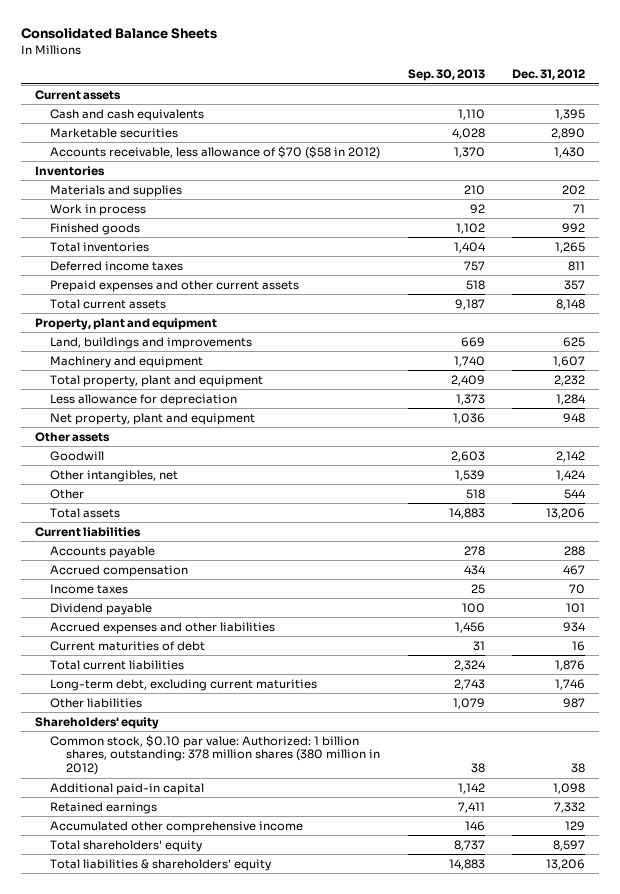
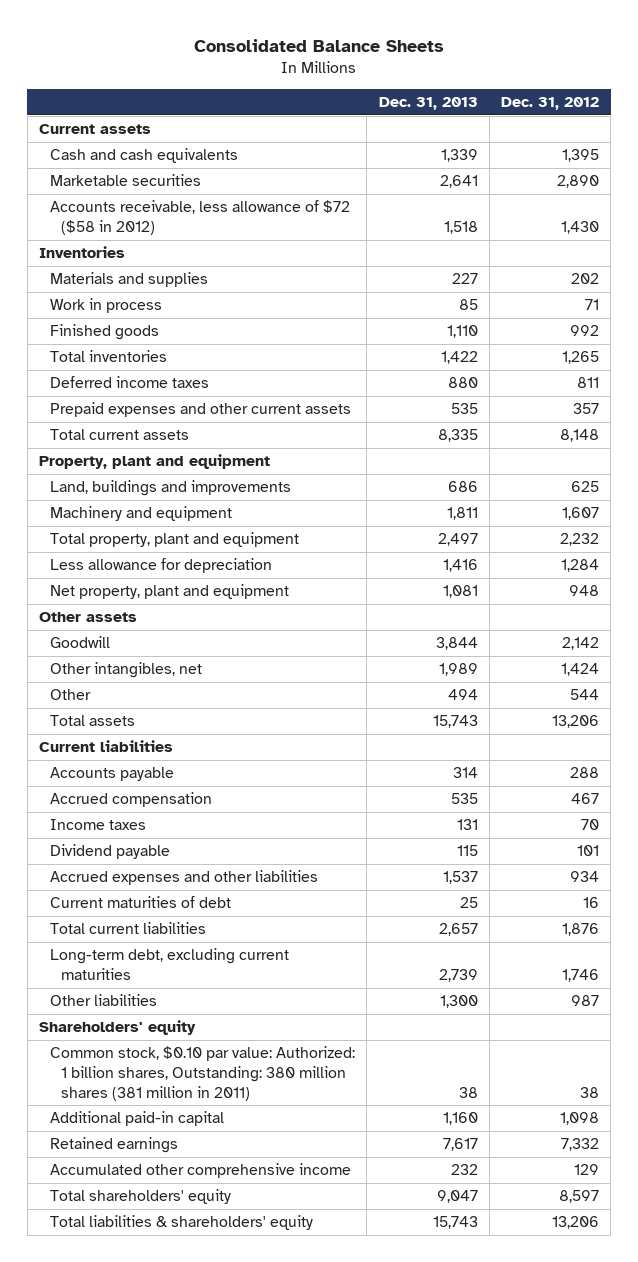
[407,69,485,82] Sep. 30, 2013 -> none
none -> [378,97,478,111] Dec. 31, 2013
[50,145,381,159] Accounts receivable, less allowance of $70 ($58 in 2012) -> [49,200,350,236] Accounts receivable, less allowance of $72 ($58 in 2012)
[50,734,381,776] Common stock, $0.10 par value: Authorized: 1 billion shares, outstanding: 378 million shares (380 million in 2012) -> [49,1046,355,1101] Common stock, $0.10 par value: Authorized: 1 billion shares, Outstanding: 380 million shares (381 million in 2011)

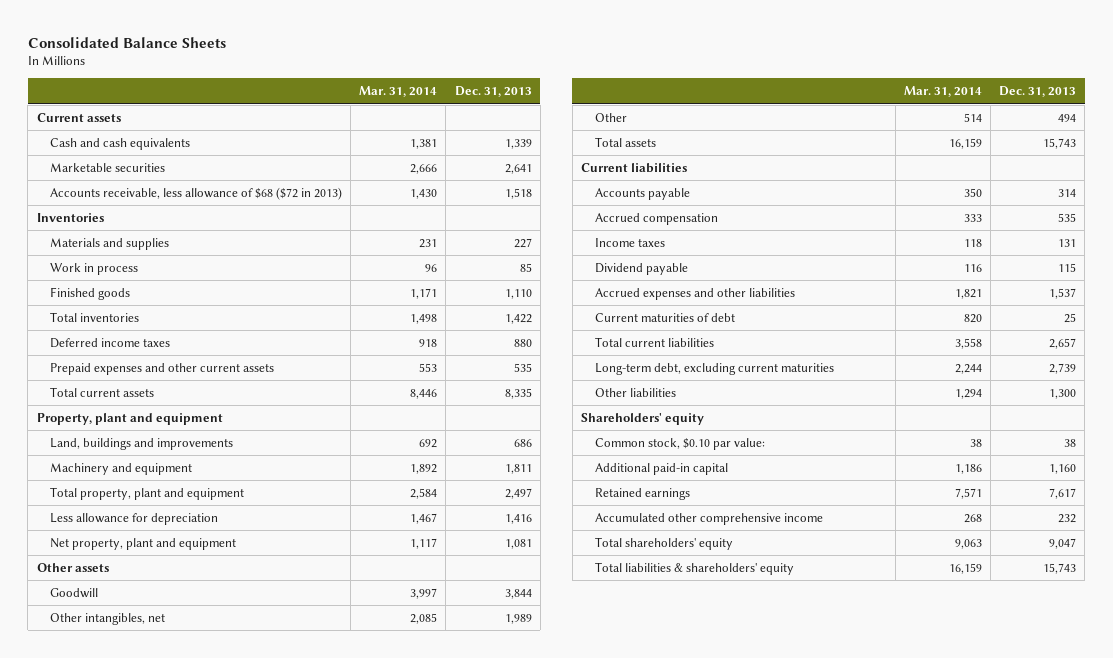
[501,97,600,111] Dec. 31, 2012 -> none
none -> [359,86,438,98] Mar. 31, 2014
[49,200,350,236] Accounts receivable, less allowance of $72 ($58 in 2012) -> [50,186,343,200] Accounts receivable, less allowance of $68 ($72 in 2013)
[49,1046,355,1101] Common stock, $0.10 par value: Authorized: 1 billion shares, Outstanding: 380 million shares (381 million in 2011) -> [594,437,765,450] Common stock, $0.10 par value:

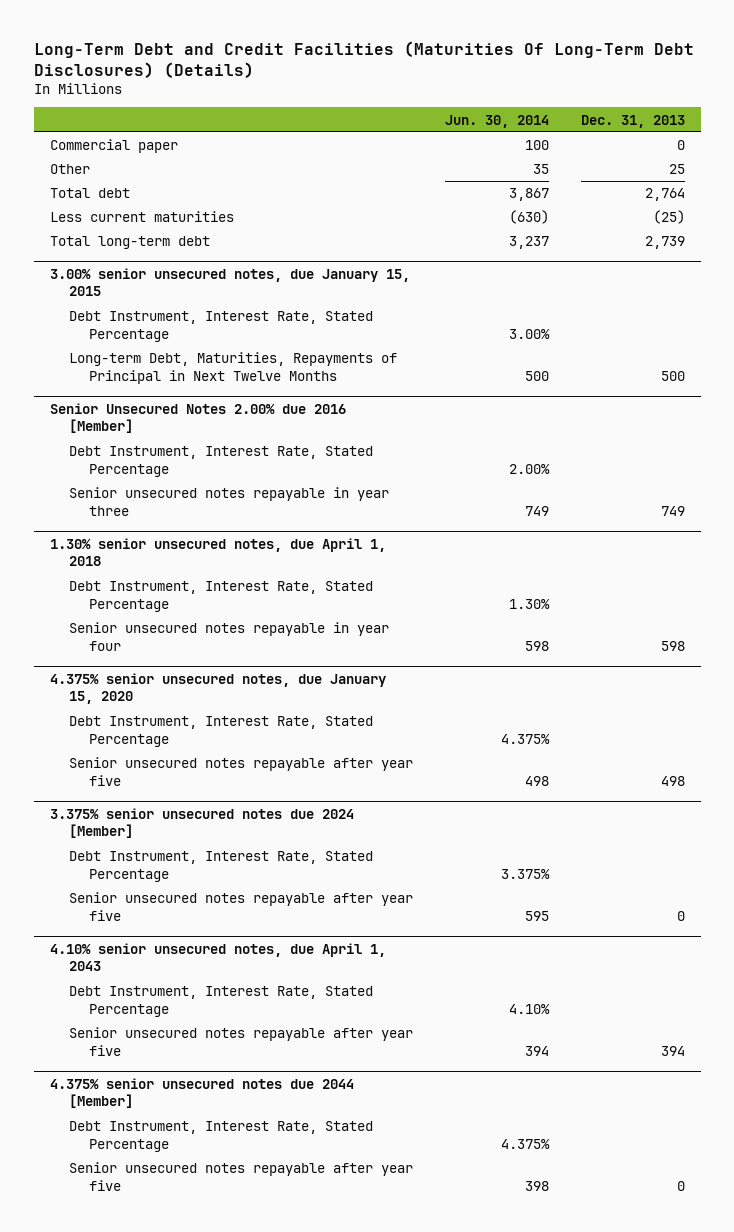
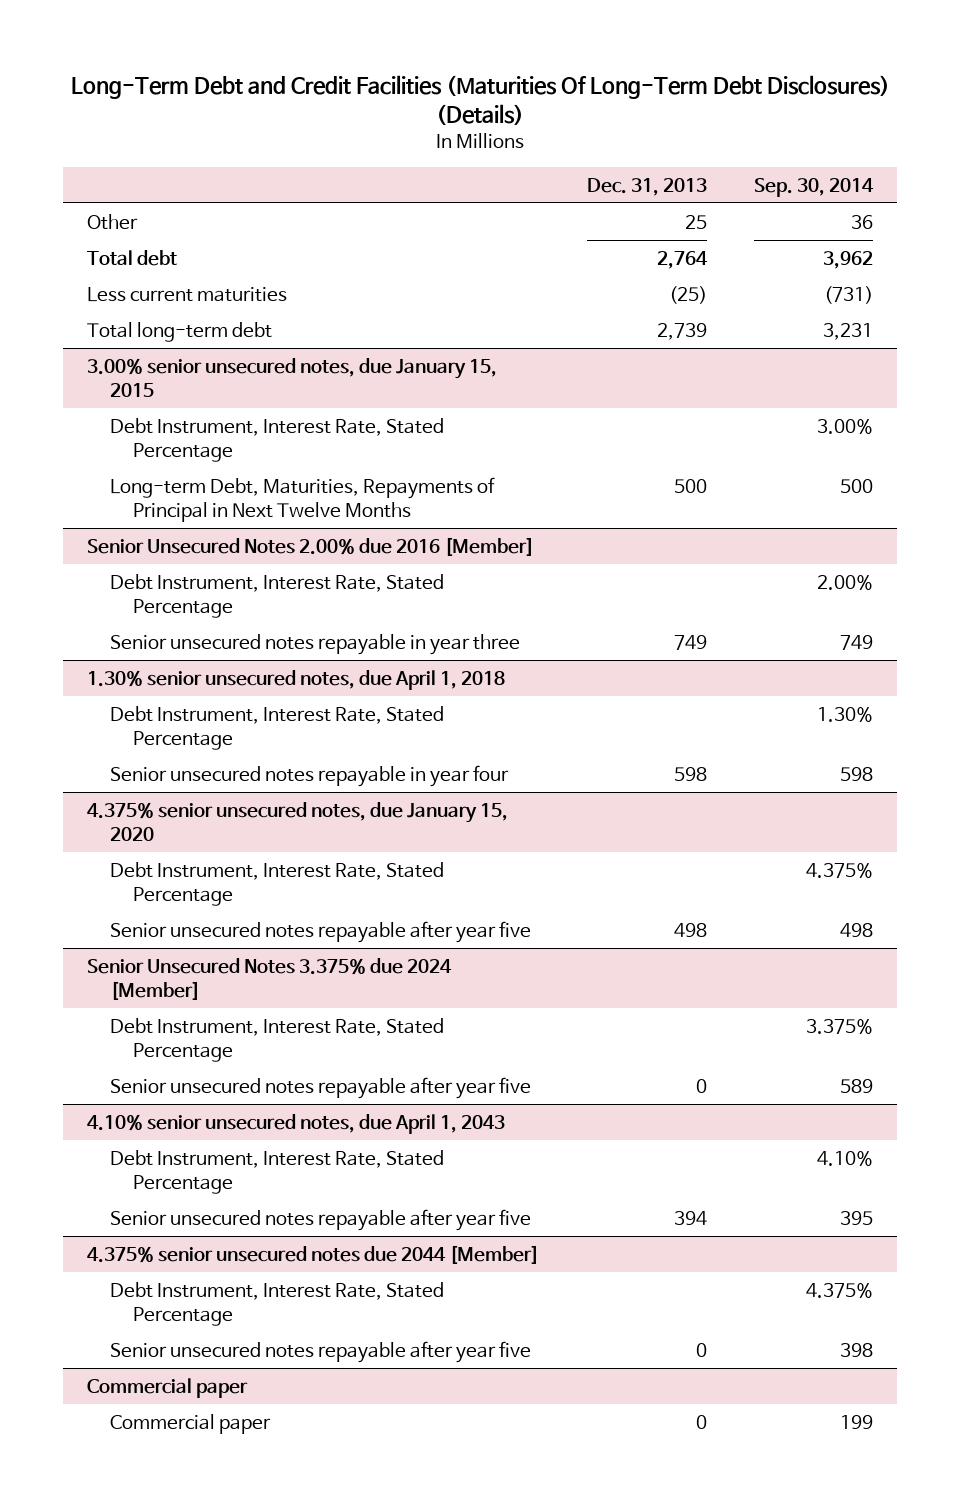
[444,114,549,128] Jun. 30, 2014 -> none
none -> [754,177,875,197] Sep. 30, 2014
[49,139,178,154] Commercial paper -> none
[49,807,354,839] 3.375% senior unsecured notes due 2024 [Member] -> [87,957,453,1000] Senior Unsecured Notes 3.375% due 2024 [Member]
none -> [87,1377,249,1398] Commercial paper
none -> [110,1413,272,1434] Commercial paper

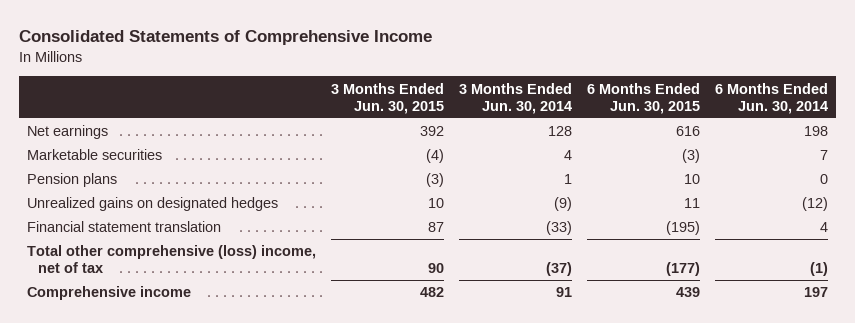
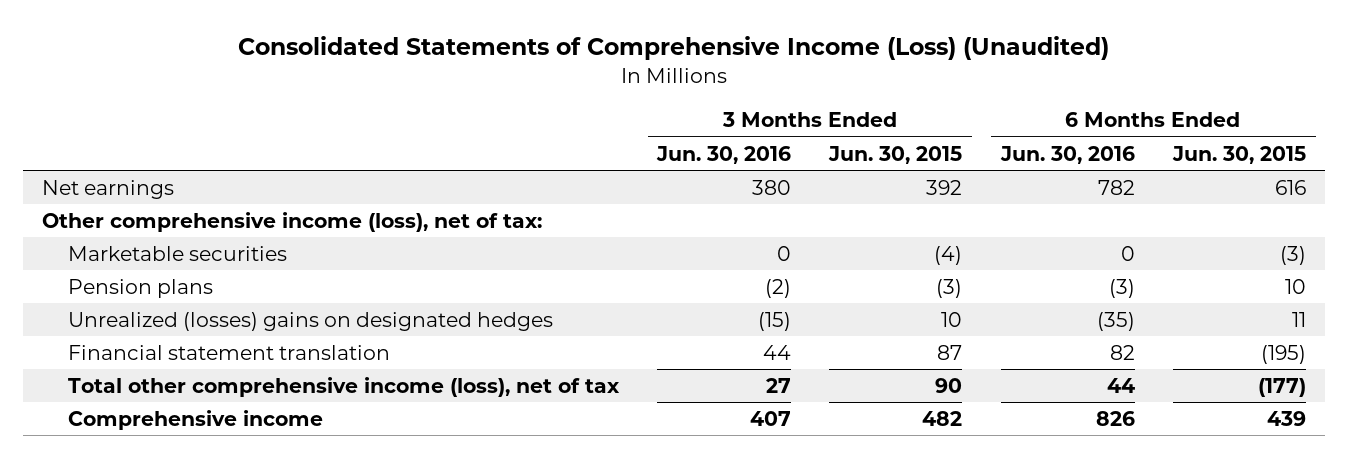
[19,29,433,45] Consolidated Statements of Comprehensive Income -> [238,36,1110,61] Consolidated Statements of Comprehensive Income (Loss) (Unaudited)
[458,82,572,114] 3 Months Ended Jun. 30, 2014 -> none
[715,82,829,114] 6 Months Ended Jun. 30, 2014 -> none
none -> [656,145,792,164] Jun. 30, 2016
none -> [999,145,1135,164] Jun. 30, 2016
none -> [42,211,543,232] Other comprehensive income (loss), net of tax:
[26,197,278,212] Unrealized gains on designated hedges -> [67,311,553,331] Unrealized (losses) gains on designated hedges
[26,245,316,274] Total other comprehensive (loss) income, net of tax -> [67,376,620,397] Total other comprehensive income (loss), net of tax

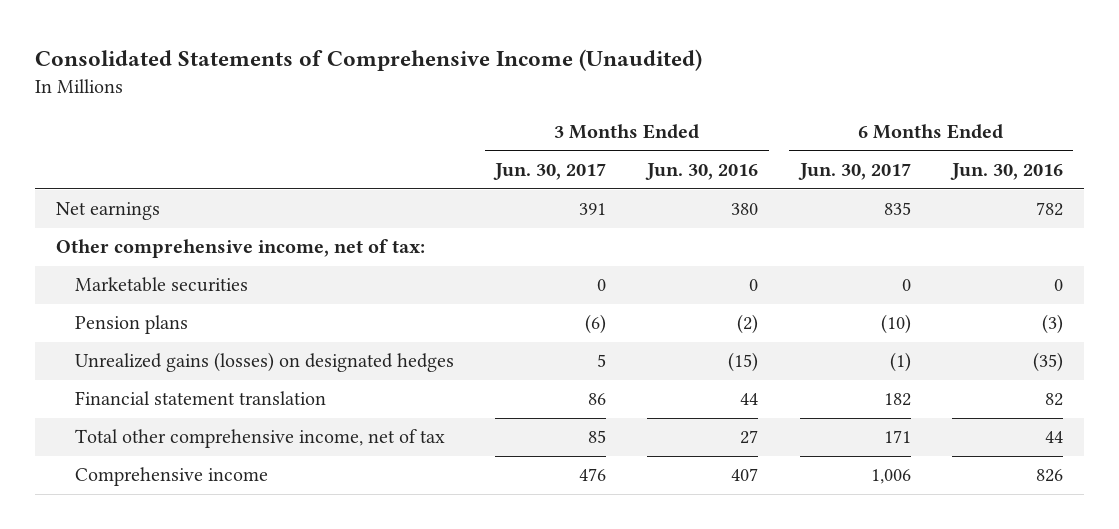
[238,36,1110,61] Consolidated Statements of Comprehensive Income (Loss) (Unaudited) -> [35,48,703,71] Consolidated Statements of Comprehensive Income (Unaudited)
[828,145,963,164] Jun. 30, 2015 -> none
[1172,145,1307,164] Jun. 30, 2015 -> none
none -> [493,163,607,181] Jun. 30, 2017
none -> [797,163,911,181] Jun. 30, 2017
[42,211,543,232] Other comprehensive income (loss), net of tax: -> [55,239,425,259] Other comprehensive income, net of tax:
[67,311,553,331] Unrealized (losses) gains on designated hedges -> [74,352,454,373] Unrealized gains (losses) on designated hedges
[67,376,620,397] Total other comprehensive income (loss), net of tax -> [74,429,445,449] Total other comprehensive income, net of tax

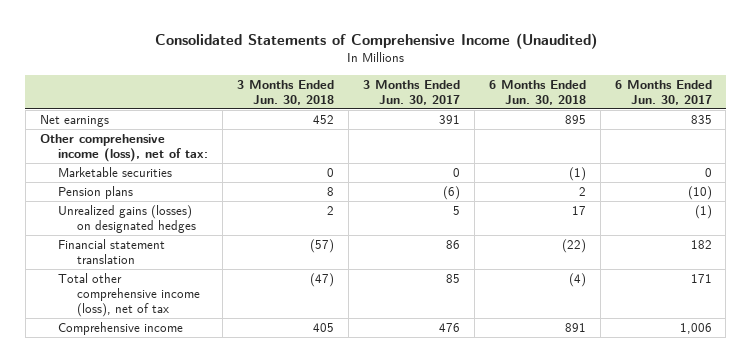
[645,163,759,181] Jun. 30, 2016 -> none
[949,163,1063,181] Jun. 30, 2016 -> none
none -> [237,79,335,105] 3 Months Ended Jun. 30, 2018
none -> [488,79,586,105] 6 Months Ended Jun. 30, 2018
[55,239,425,259] Other comprehensive income, net of tax: -> [39,133,209,162] Other comprehensive income (loss), net of tax:
[74,429,445,449] Total other comprehensive income, net of tax -> [58,272,200,317] Total other comprehensive income (loss), net of tax

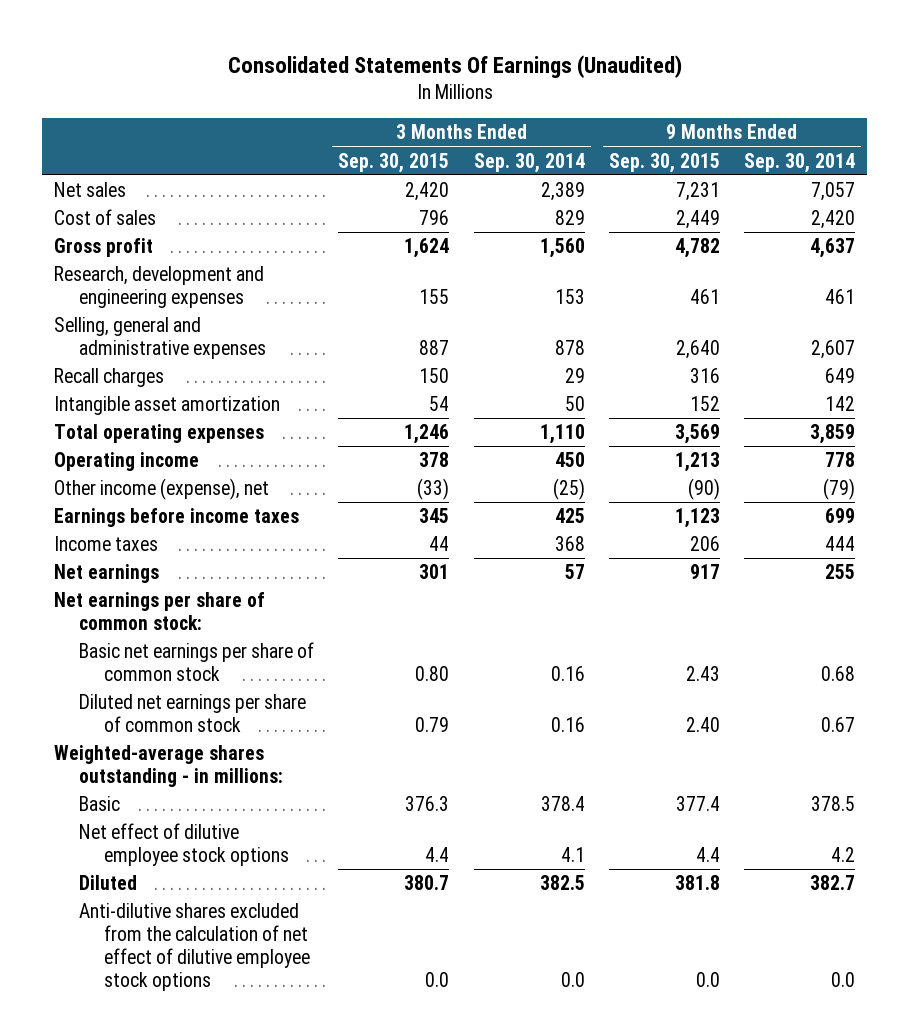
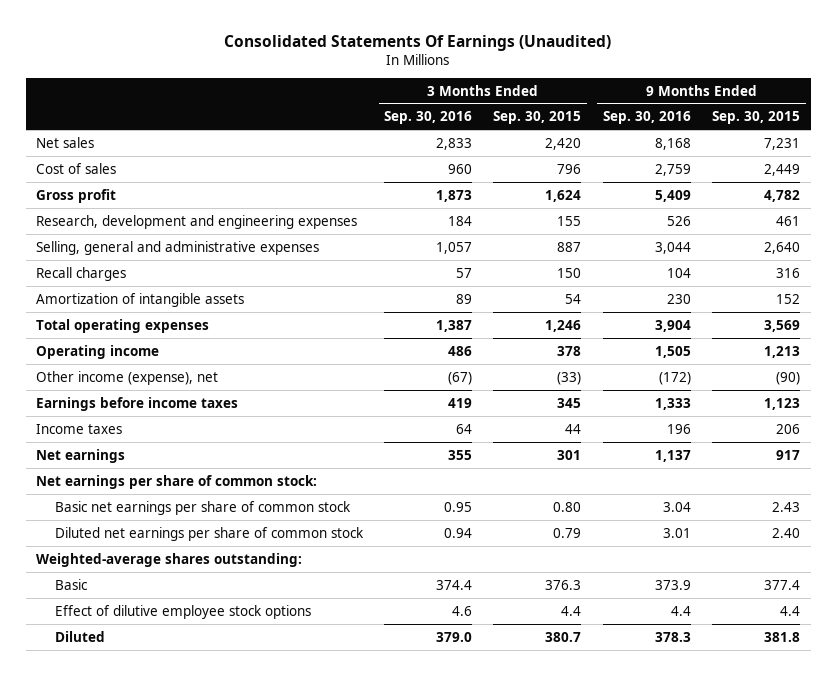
[473,152,585,173] Sep. 30, 2014 -> none
[743,152,855,173] Sep. 30, 2014 -> none
none -> [384,111,473,125] Sep. 30, 2016
none -> [602,111,691,125] Sep. 30, 2016
[54,395,281,415] Intangible asset amortization -> [36,292,245,307] Amortization of intangible assets
[54,744,284,787] Weighted-average shares outstanding - in millions: -> [36,552,303,567] Weighted-average shares outstanding:
[79,822,290,866] Net effect of dilutive employee stock options -> [54,604,311,619] Effect of dilutive employee stock options
[79,902,311,991] Anti-dilutive shares excluded from the calculation of net effect of dilutive employee stock options -> none

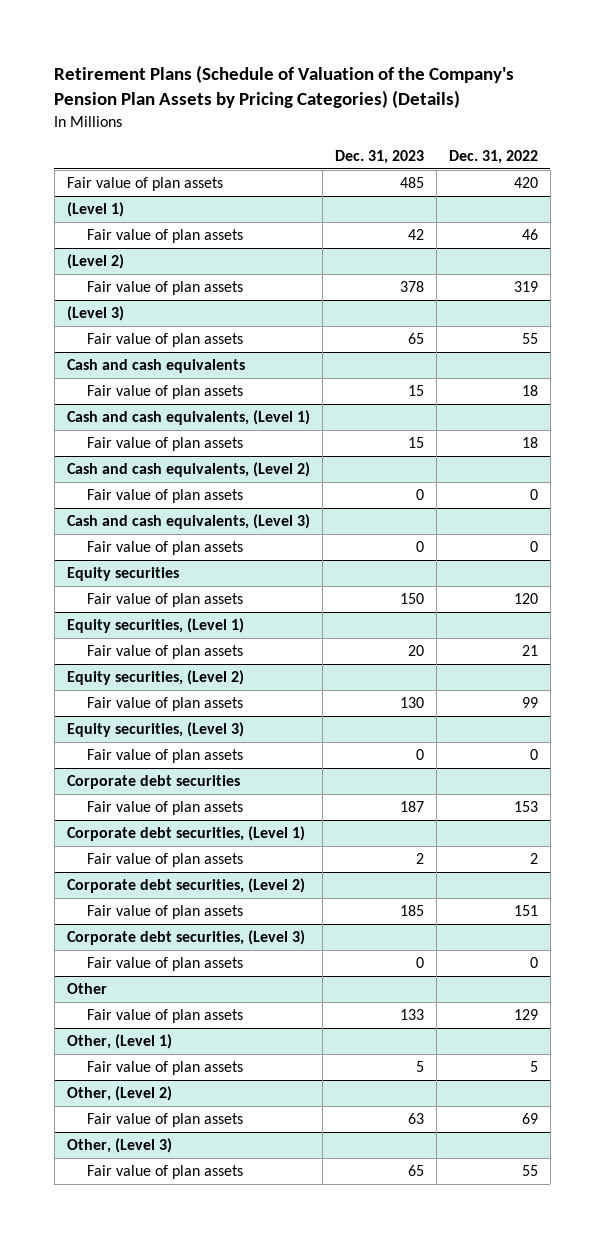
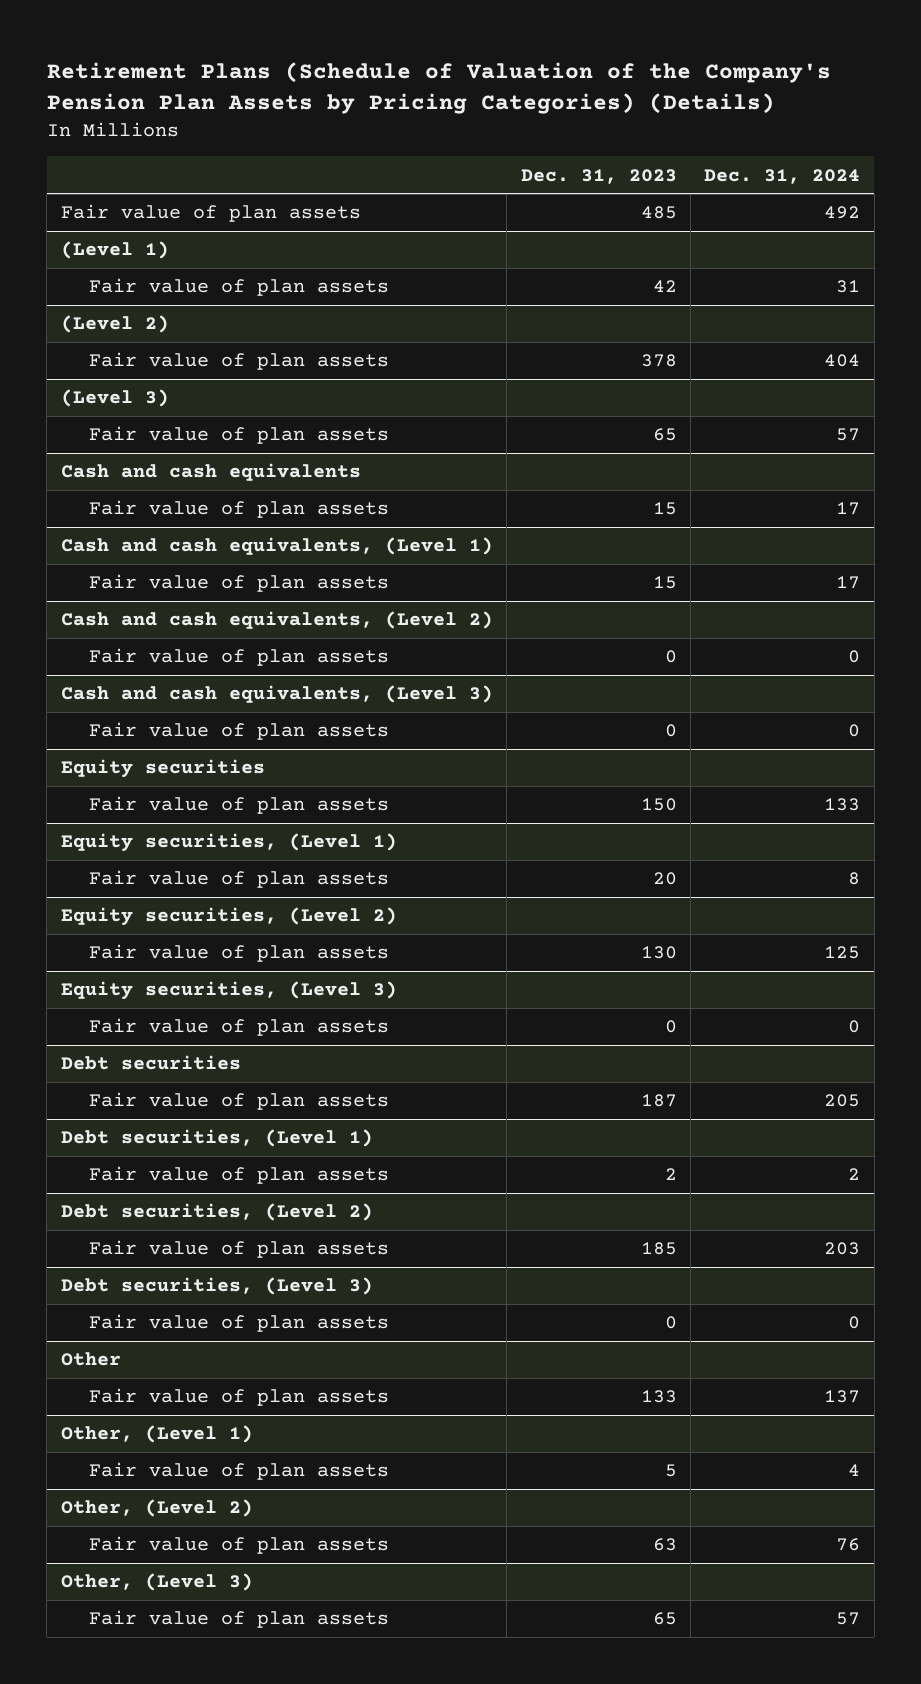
[448,149,538,164] Dec. 31, 2022 -> none
none -> [704,168,861,184] Dec. 31, 2024
[66,775,240,790] Corporate debt securities -> [60,1055,241,1071] Debt securities
[66,826,305,842] Corporate debt securities, (Level 1) -> [60,1129,373,1148] Debt securities, (Level 1)
[66,878,305,894] Corporate debt securities, (Level 2) -> [60,1203,373,1222] Debt securities, (Level 2)
[66,930,305,946] Corporate debt securities, (Level 3) -> [60,1277,373,1296] Debt securities, (Level 3)

